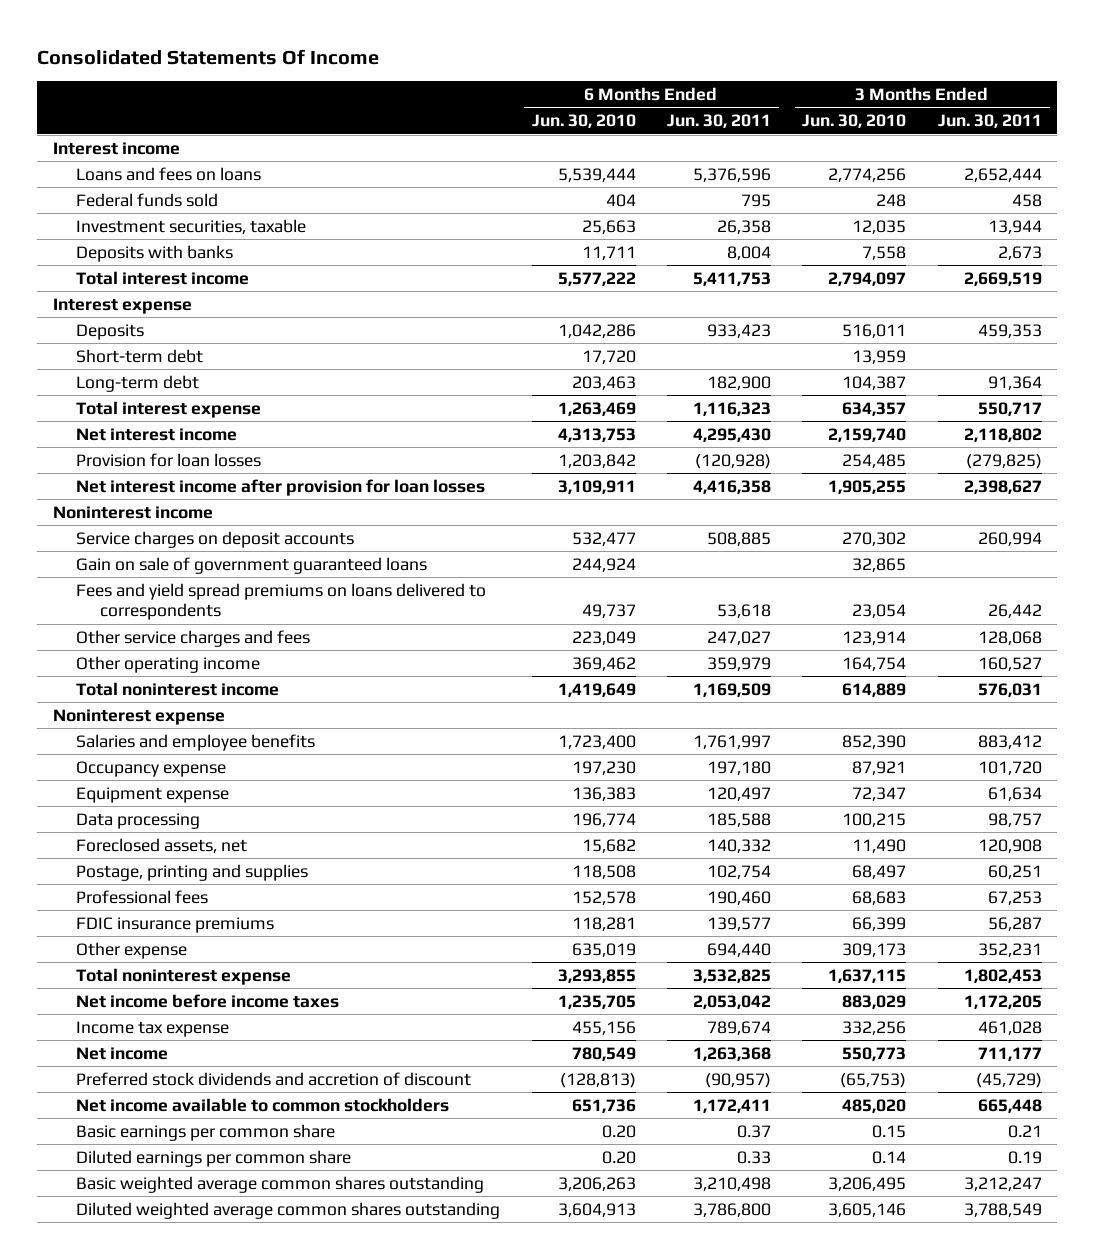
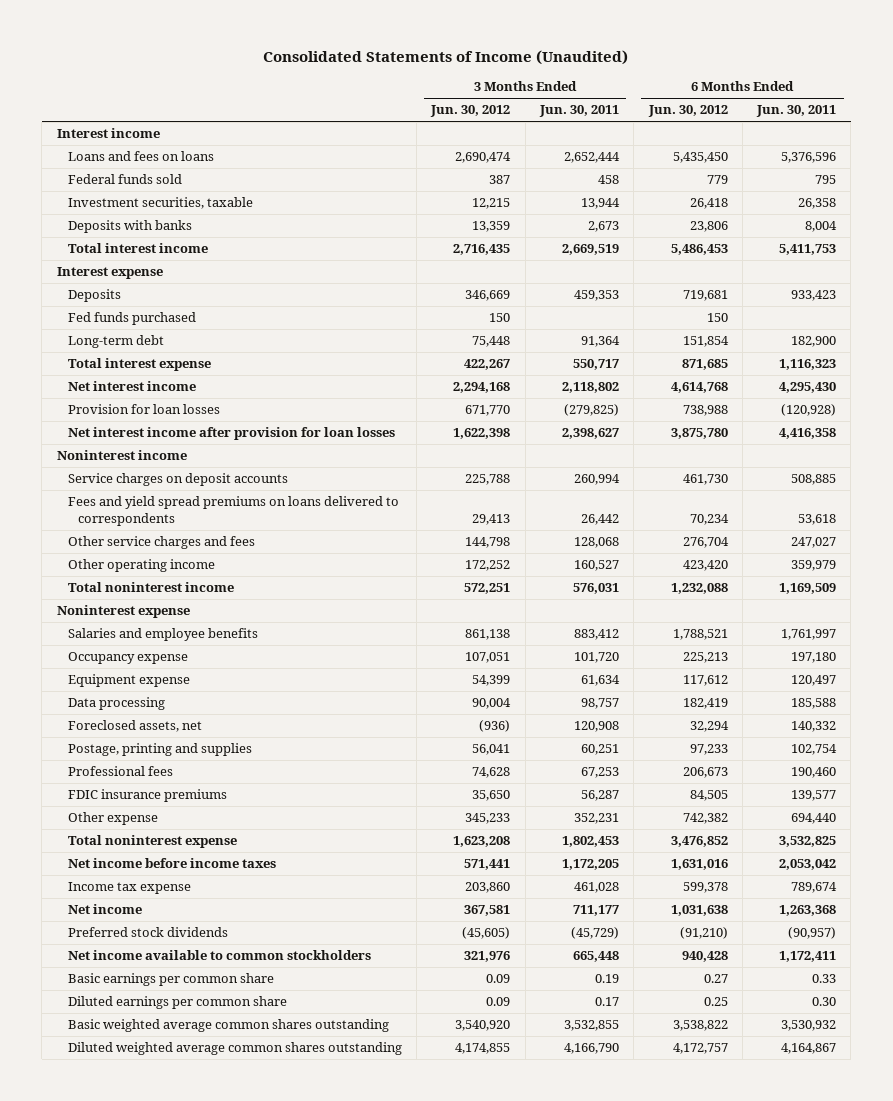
[36,48,379,65] Consolidated Statements Of Income -> [263,50,629,66] Consolidated Statements of Income (Unaudited)
[531,114,636,129] Jun. 30, 2010 -> none
[802,114,907,129] Jun. 30, 2010 -> none
none -> [430,105,511,118] Jun. 30, 2012
none -> [647,105,728,118] Jun. 30, 2012
[76,348,204,363] Short-term debt -> none
none -> [67,312,196,326] Fed funds purchased
[76,556,428,574] Gain on sale of government guaranteed loans -> none
[76,1071,472,1086] Preferred stock dividends and accretion of discount -> [67,927,228,938] Preferred stock dividends
[737,1124,772,1138] 0.37 -> [812,974,837,984] 0.33
[1007,1124,1042,1138] 0.21 -> [594,974,619,984] 0.19
[737,1150,772,1164] 0.33 -> [812,997,837,1007] 0.30
[1007,1150,1042,1164] 0.19 -> [594,997,619,1007] 0.17
[693,1176,772,1191] 3,210,498 -> [781,1020,837,1032] 3,530,932
[963,1176,1042,1191] 3,212,247 -> [563,1020,619,1032] 3,532,855
[693,1202,772,1217] 3,786,800 -> [781,1043,837,1055] 4,164,867
[963,1202,1042,1217] 3,788,549 -> [563,1043,619,1055] 4,166,790

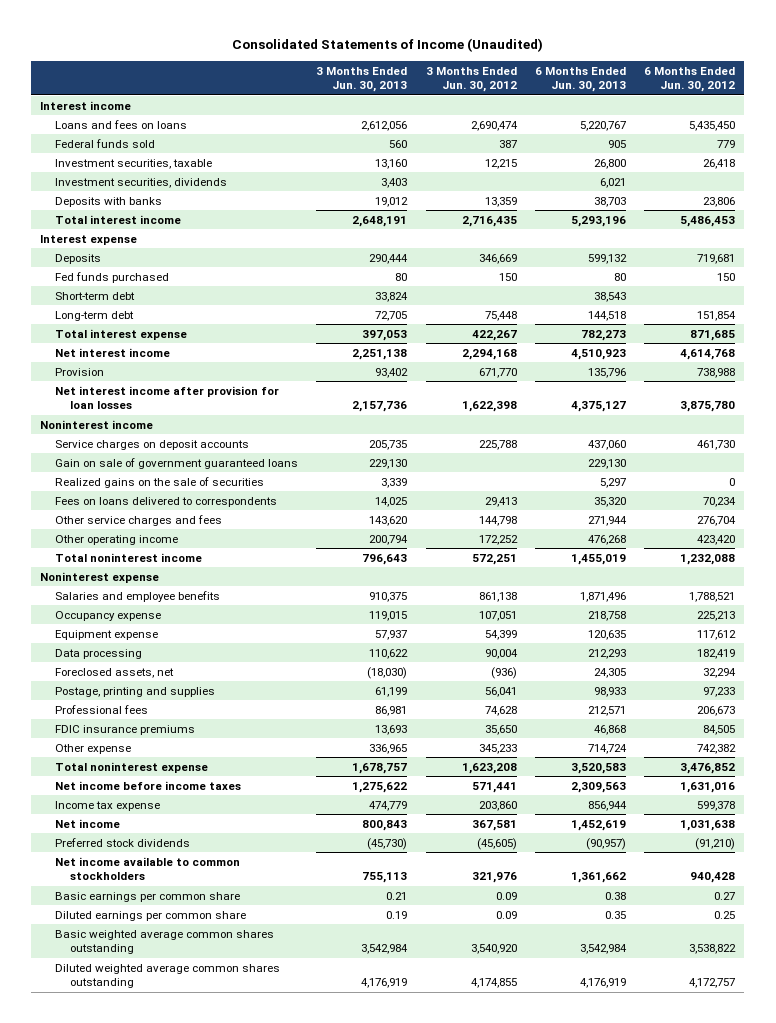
[538,105,619,118] Jun. 30, 2011 -> none
[756,105,837,118] Jun. 30, 2011 -> none
none -> [316,66,408,93] 3 Months Ended Jun. 30, 2013
none -> [534,66,626,93] 6 Months Ended Jun. 30, 2013
none -> [55,177,228,188] Investment securities, dividends
none -> [55,291,136,300] Short-term debt
[67,404,220,415] Provision for loan losses -> [55,367,105,376] Provision
none -> [55,457,299,469] Gain on sale of government guaranteed loans
none -> [55,476,265,488] Realized gains on the sale of securities
[67,496,399,526] Fees and yield spread premiums on loans delivered to correspondents -> [55,496,278,507] Fees on loans delivered to correspondents

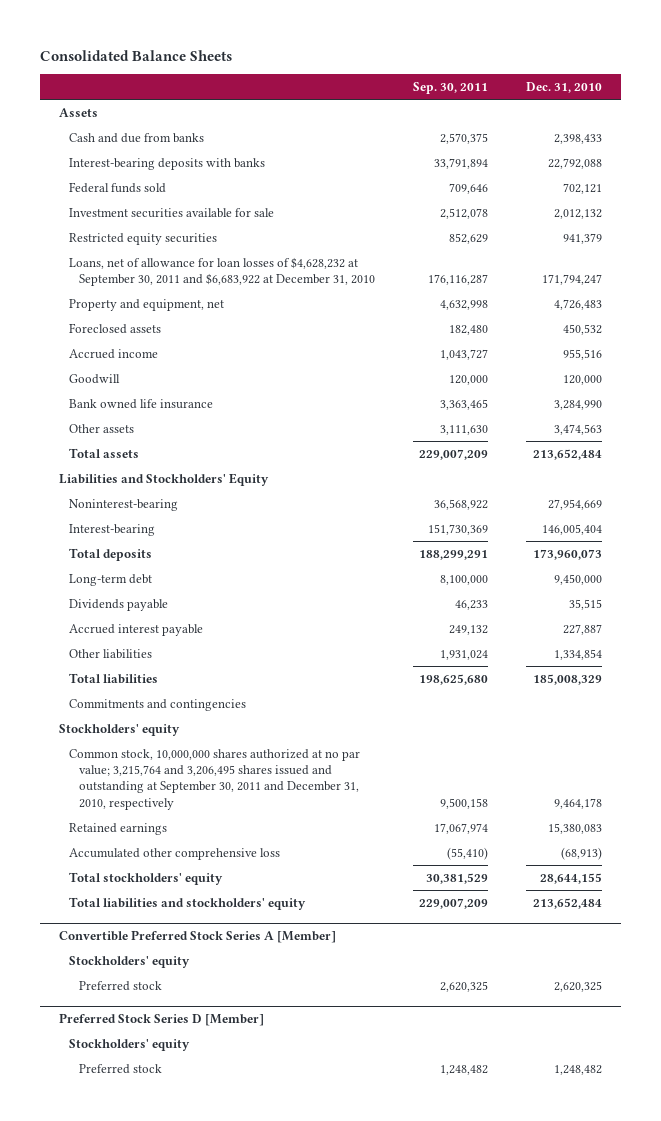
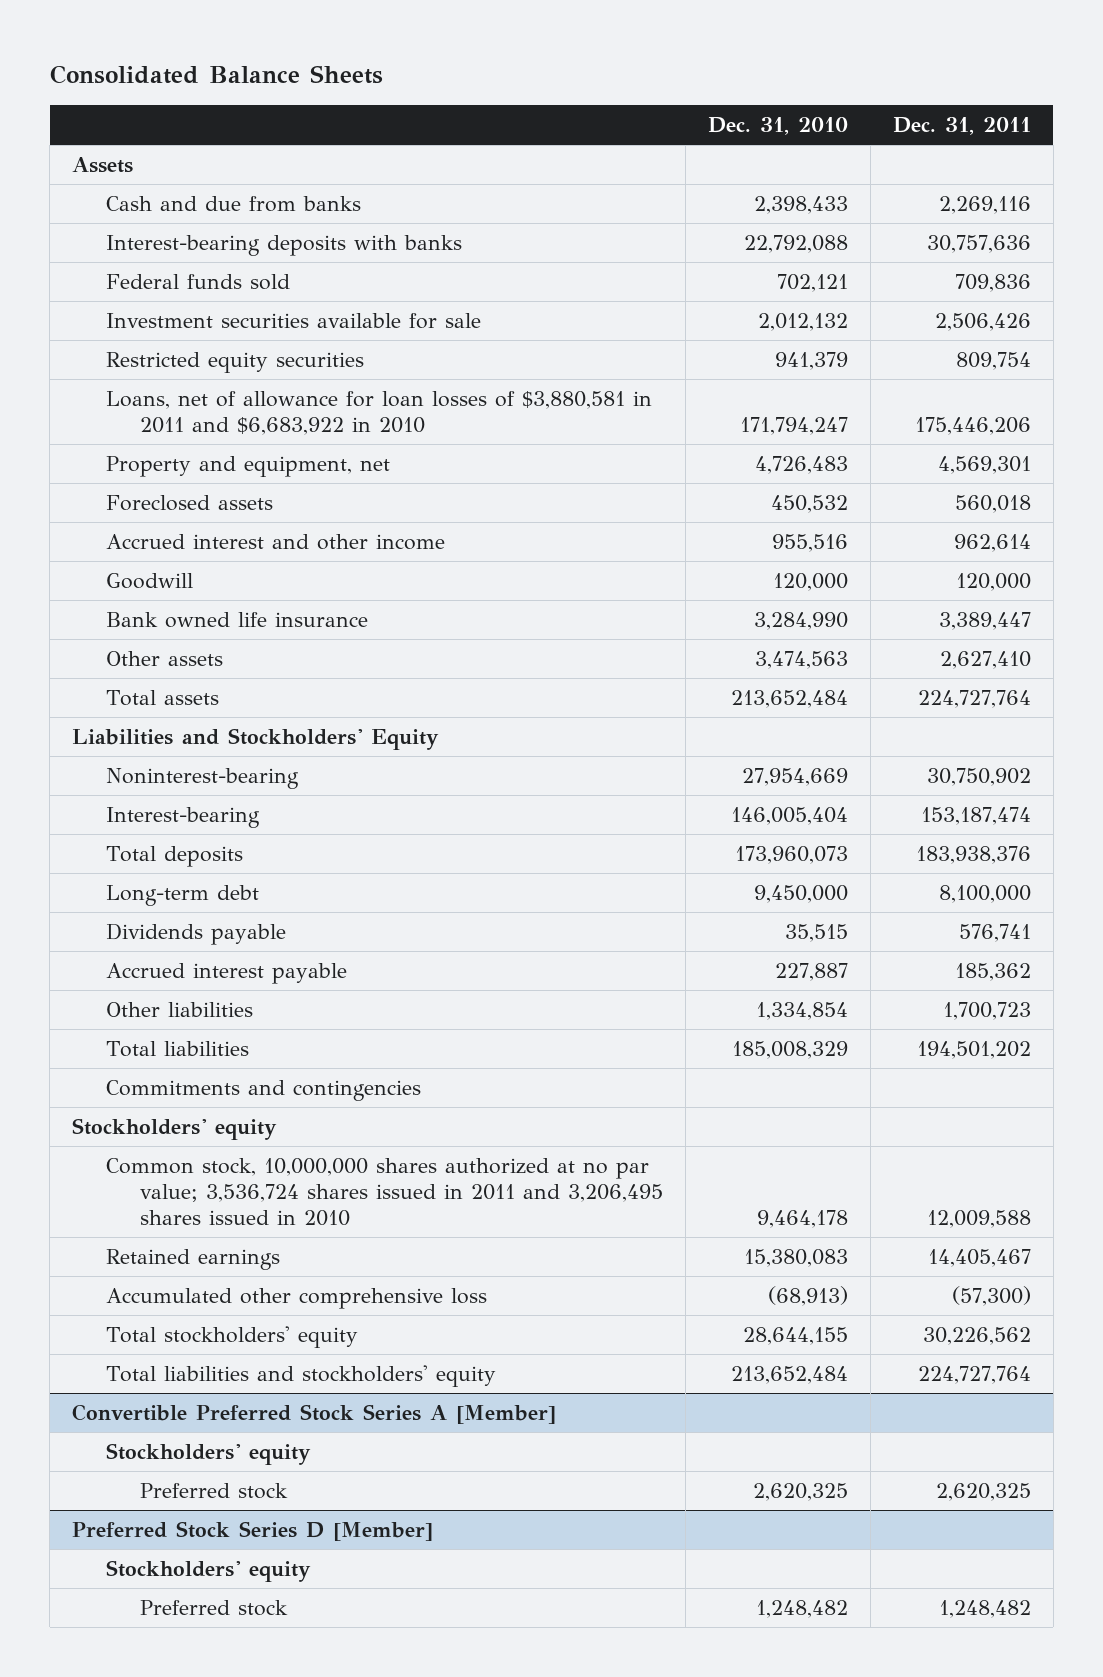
[412,81,488,94] Sep. 30, 2011 -> none
none -> [892,116,1031,135] Dec. 31, 2011
[69,256,376,287] Loans, net of allowance for loan losses of $4,628,232 at September 30, 2011 and $6,683,922 at December 31, 2010 -> [105,391,652,435] Loans, net of allowance for loan losses of $3,880,581 in 2011 and $6,683,922 in 2010
[69,348,159,359] Accrued income -> [105,534,445,551] Accrued interest and other income
[69,748,361,810] Common stock, 10,000,000 shares authorized at no par value; 3,215,764 and 3,206,495 shares issued and outstanding at September 30, 2011 and December 31, 2010, respectively -> [105,1158,663,1226] Common stock, 10,000,000 shares authorized at no par value; 3,536,724 shares issued in 2011 and 3,206,495 shares issued in 2010

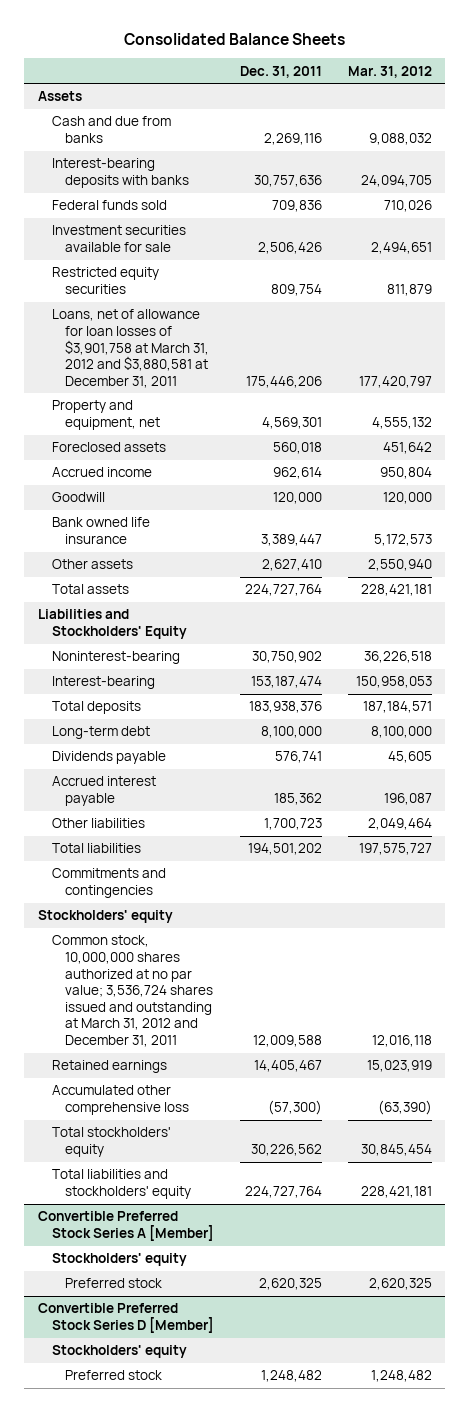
[707,116,848,135] Dec. 31, 2010 -> none
none -> [348,65,433,78] Mar. 31, 2012
[105,391,652,435] Loans, net of allowance for loan losses of $3,880,581 in 2011 and $6,683,922 in 2010 -> [51,309,210,388] Loans, net of allowance for loan losses of $3,901,758 at March 31, 2012 and $3,880,581 at December 31, 2011
[105,534,445,551] Accrued interest and other income -> [51,467,152,478] Accrued income
[105,1158,663,1226] Common stock, 10,000,000 shares authorized at no par value; 3,536,724 shares issued in 2011 and 3,206,495 shares issued in 2010 -> [51,935,214,1047] Common stock, 10,000,000 shares authorized at no par value; 3,536,724 shares issued and outstanding at March 31, 2012 and December 31, 2011
[72,1521,434,1542] Preferred Stock Series D [Member] -> [37,1303,214,1333] Convertible Preferred Stock Series D [Member]

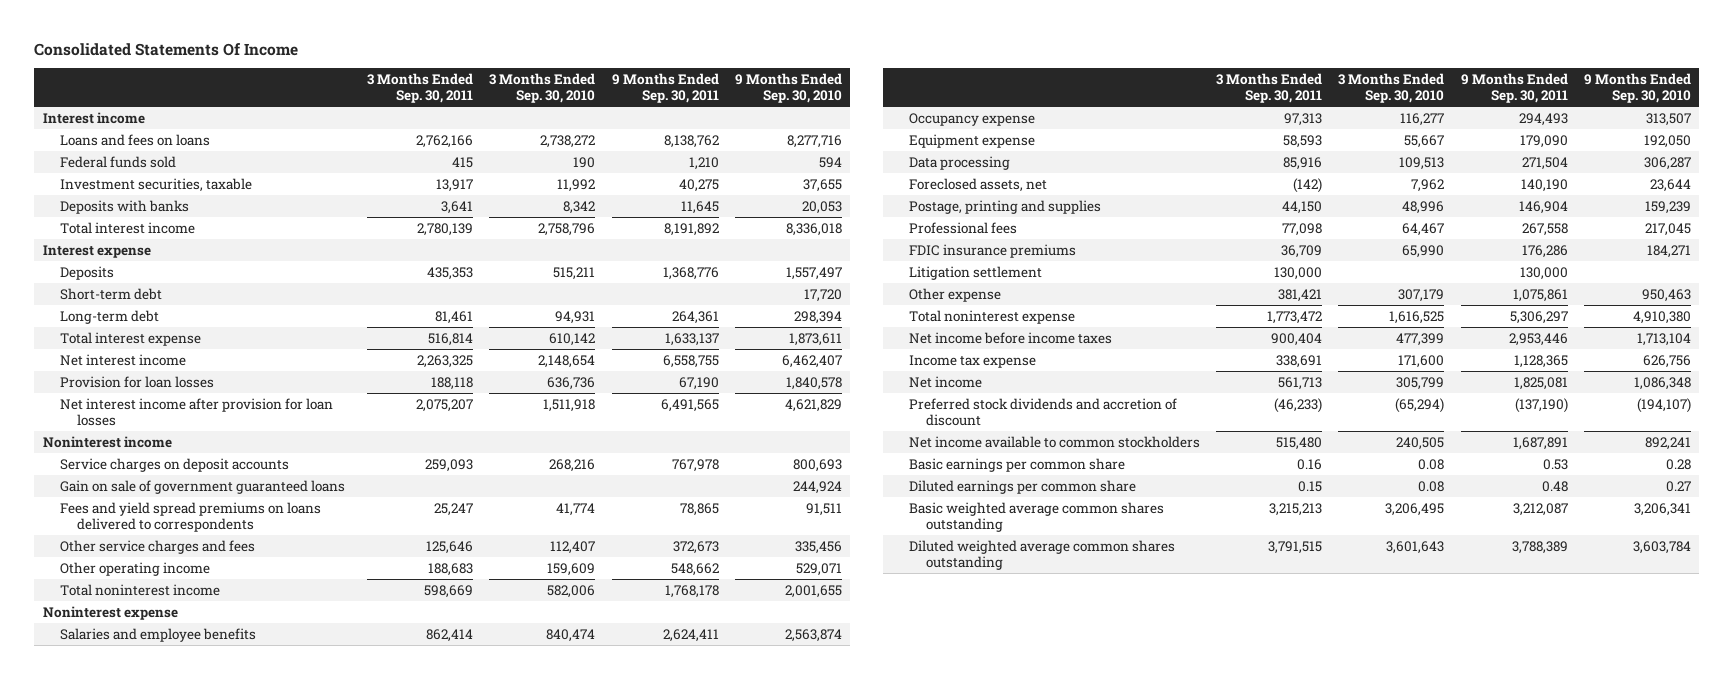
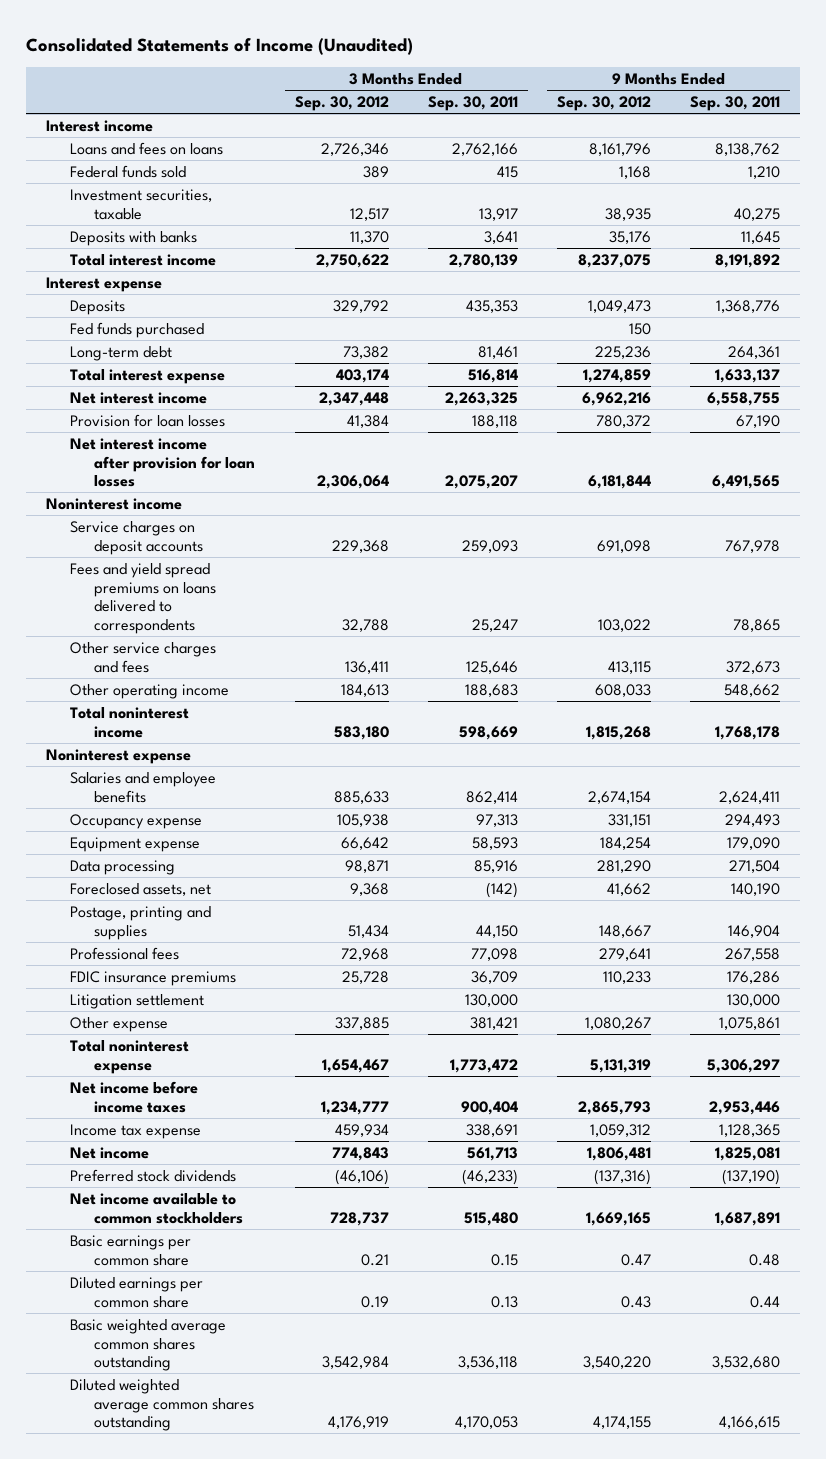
[34,43,299,57] Consolidated Statements Of Income -> [26,38,414,56] Consolidated Statements of Income (Unaudited)
[489,73,596,104] 3 Months Ended Sep. 30, 2010 -> none
[734,73,842,104] 9 Months Ended Sep. 30, 2010 -> none
none -> [294,96,389,112] Sep. 30, 2012
none -> [557,96,652,112] Sep. 30, 2012
[59,287,162,300] Short-term debt -> none
none -> [70,321,205,338] Fed funds purchased
[59,479,345,494] Gain on sale of government guaranteed loans -> none
[908,397,1177,426] Preferred stock dividends and accretion of discount -> [70,1168,237,1182] Preferred stock dividends
[1297,458,1323,470] 0.16 -> [490,1253,518,1266] 0.15
[1542,458,1568,470] 0.53 -> [749,1253,781,1266] 0.48
[1298,480,1323,492] 0.15 -> [490,1295,518,1308] 0.13
[1541,480,1568,492] 0.48 -> [750,1295,781,1308] 0.44
[1269,502,1323,516] 3,215,213 -> [457,1356,518,1370] 3,536,118
[1512,502,1568,516] 3,212,087 -> [712,1356,781,1370] 3,532,680
[1268,540,1323,554] 3,791,515 -> [454,1416,518,1430] 4,170,053
[1511,540,1568,554] 3,788,389 -> [719,1416,781,1430] 4,166,615

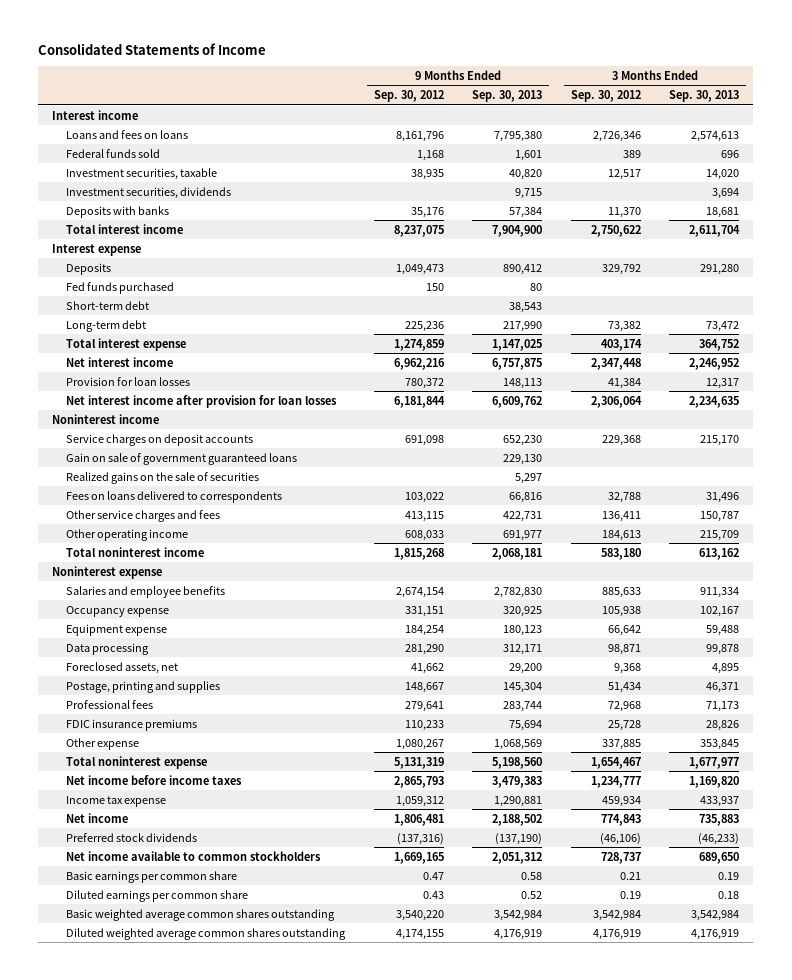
[26,38,414,56] Consolidated Statements of Income (Unaudited) -> [38,43,267,56] Consolidated Statements of Income
[427,96,518,112] Sep. 30, 2011 -> none
[690,96,781,112] Sep. 30, 2011 -> none
none -> [472,90,543,103] Sep. 30, 2013
none -> [669,90,740,103] Sep. 30, 2013
none -> [66,186,232,199] Investment securities, dividends
none -> [66,300,150,310] Short-term debt
none -> [66,452,298,465] Gain on sale of government guaranteed loans
none -> [66,471,260,484] Realized gains on the sale of securities
[70,562,217,634] Fees and yield spread premiums on loans delivered to correspondents -> [66,490,283,503] Fees on loans delivered to correspondents
[70,993,205,1009] Litigation settlement -> none

